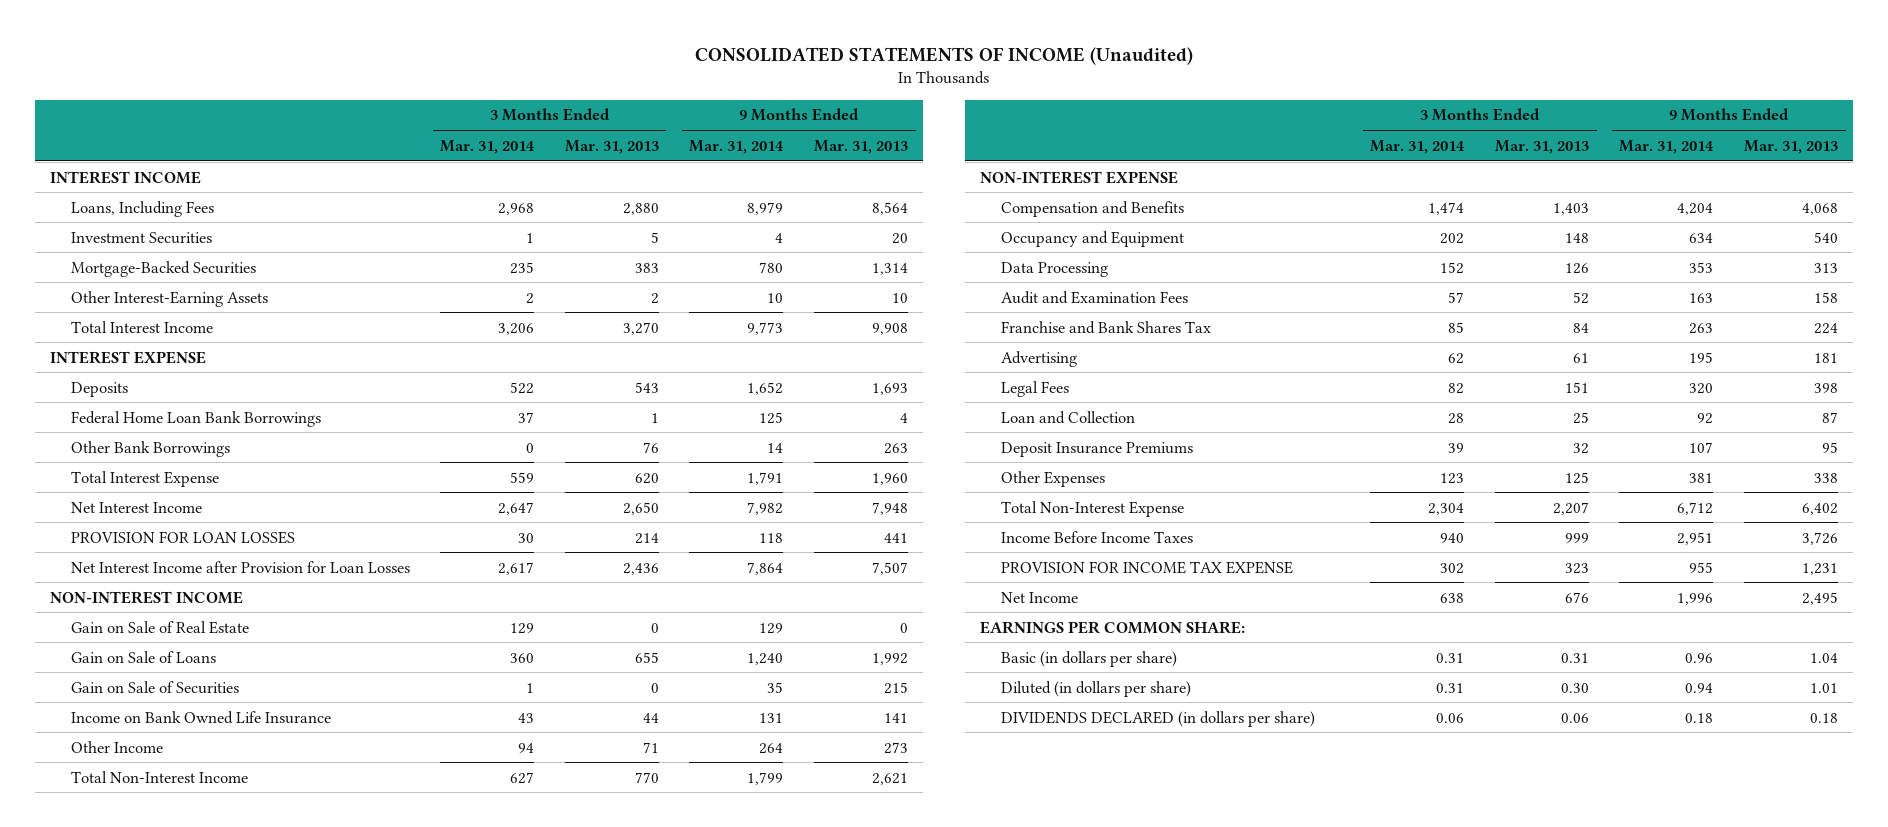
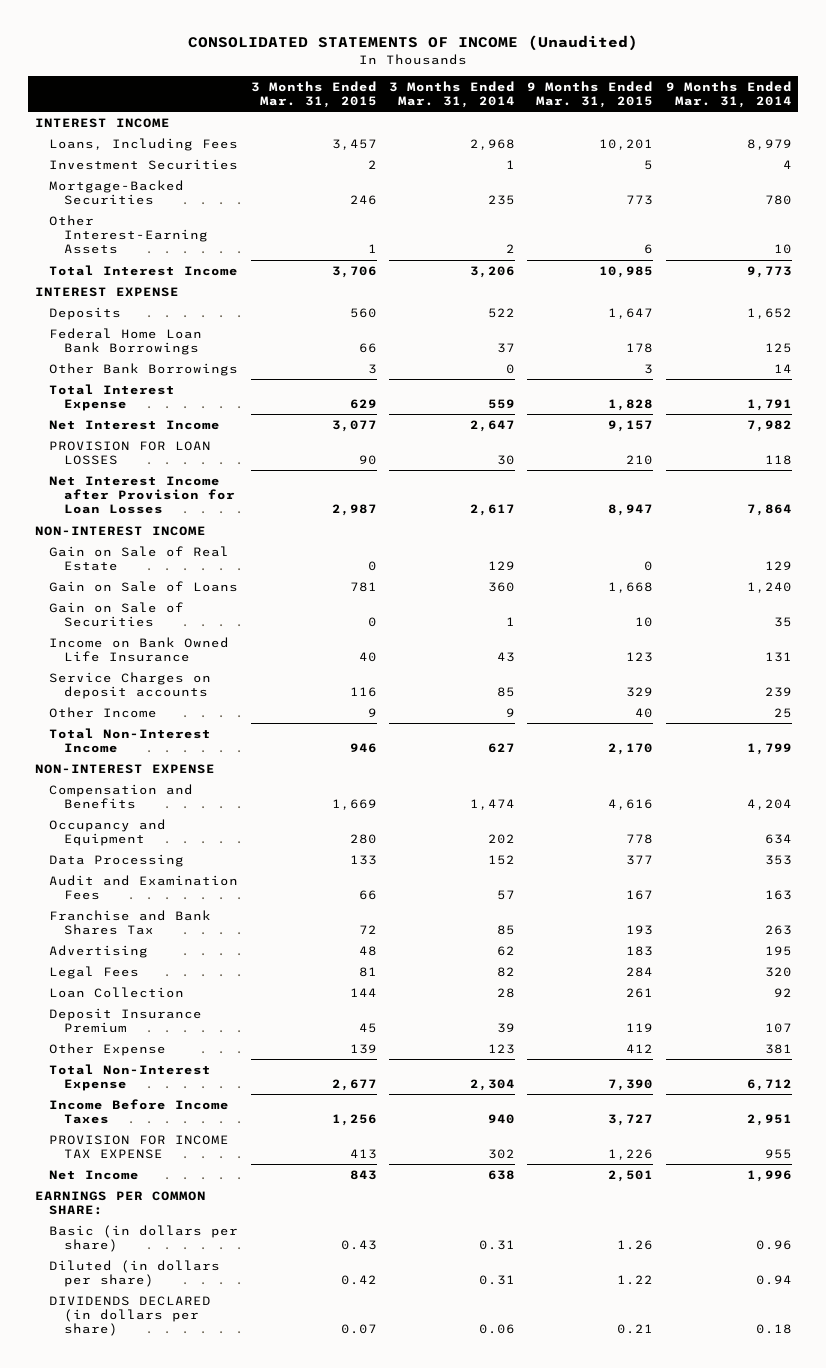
[564,139,659,154] Mar. 31, 2013 -> none
[813,139,908,154] Mar. 31, 2013 -> none
none -> [250,80,377,109] 3 Months Ended Mar. 31, 2015
none -> [527,80,654,109] 9 Months Ended Mar. 31, 2015
none -> [49,671,212,700] Service Charges on deposit accounts
[518,742,535,753] 94 -> [505,707,515,717] 9
[759,742,784,754] 264 -> [773,707,792,718] 25
[1000,410,1135,424] Loan and Collection -> [49,986,185,998] Loan Collection
[1000,441,1193,457] Deposit Insurance Premiums -> [49,1007,203,1034] Deposit Insurance Premium
[1000,470,1105,487] Other Expenses -> [49,1042,167,1056] Other Expense

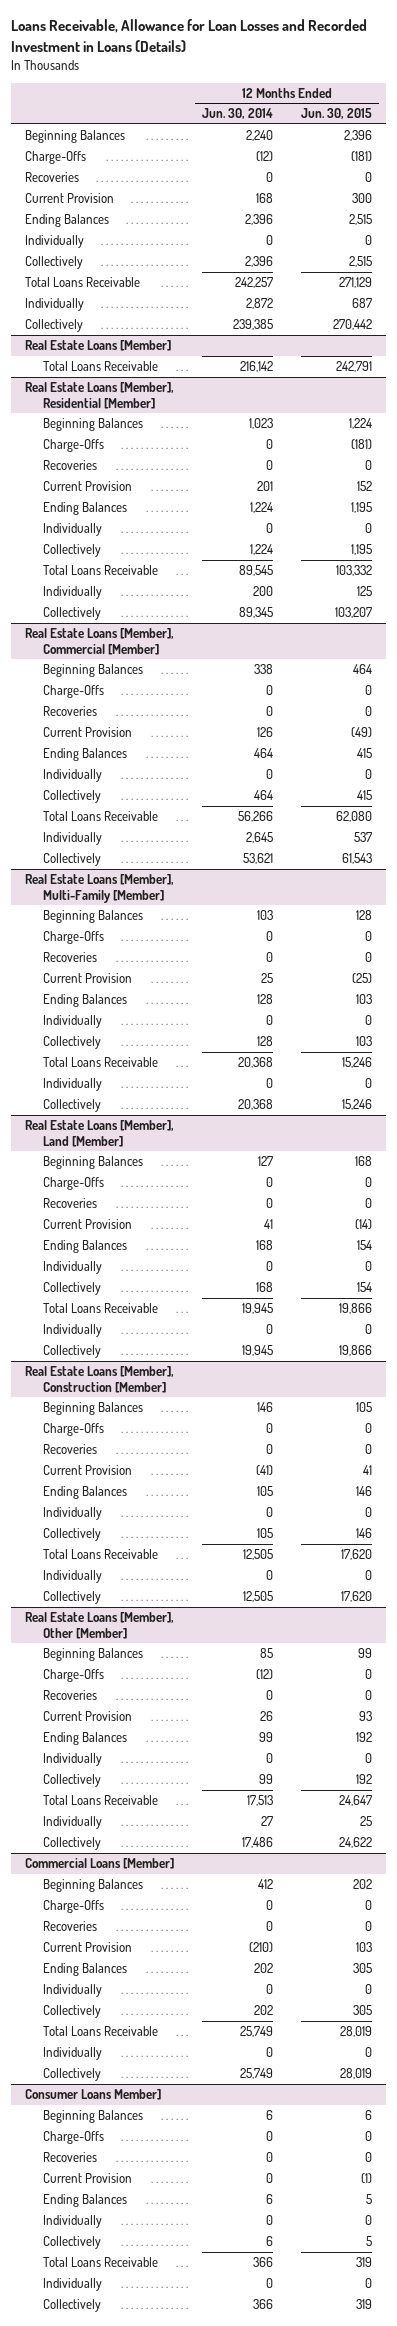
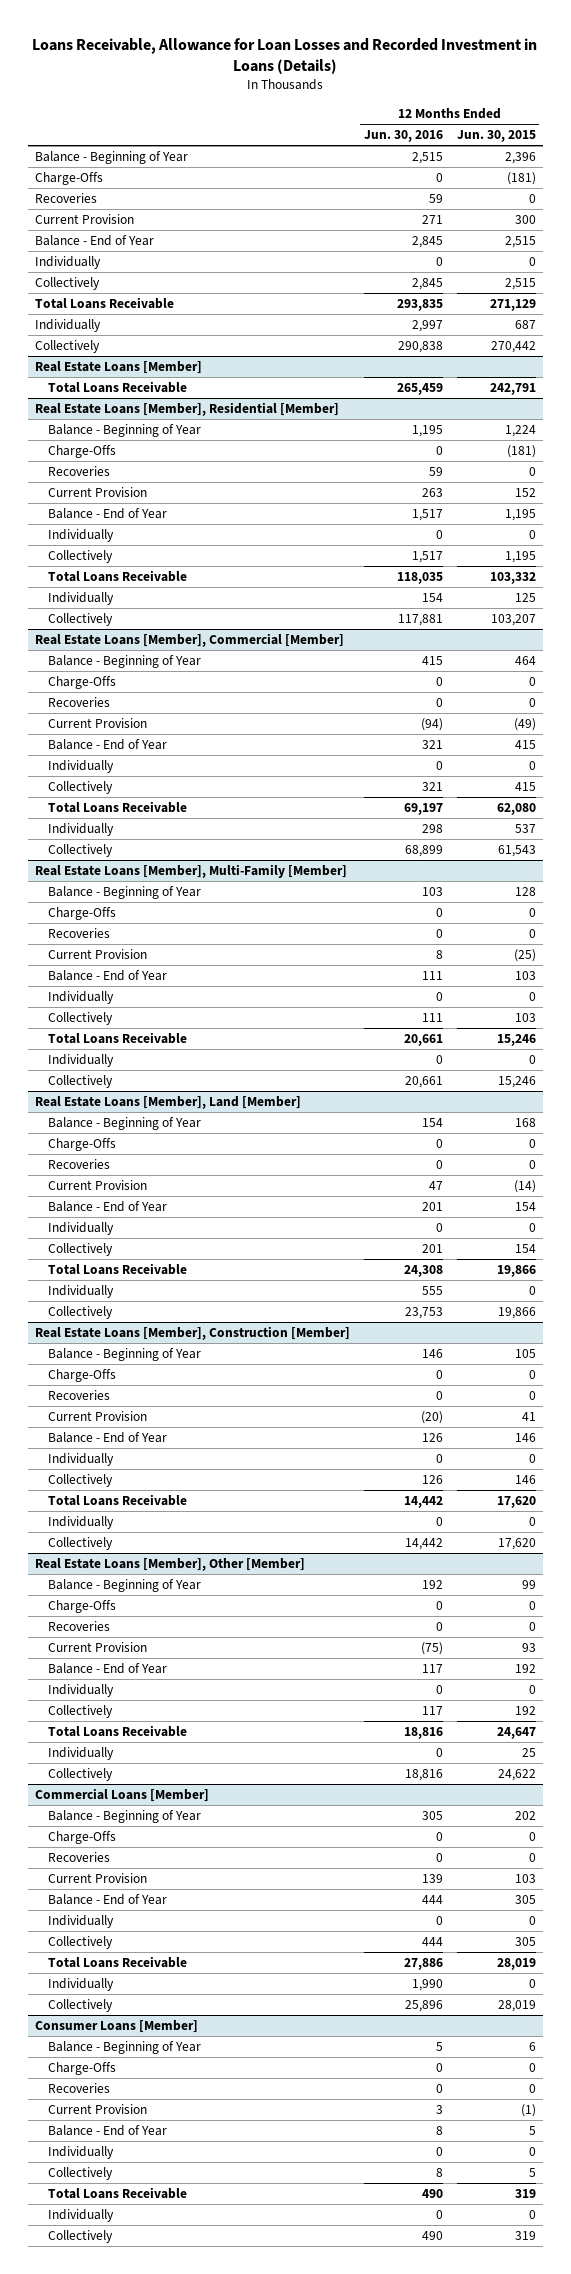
[201,108,273,120] Jun. 30, 2014 -> none
none -> [363,130,443,143] Jun. 30, 2016
[24,130,125,144] Beginning Balances -> [35,151,189,165] Balance - Beginning of Year
[24,214,109,228] Ending Balances -> [35,235,155,247] Balance - End of Year
[42,418,143,432] Beginning Balances -> [48,424,202,438] Balance - Beginning of Year
[42,502,127,516] Ending Balances -> [48,508,168,520] Balance - End of Year
[42,664,143,678] Beginning Balances -> [48,655,202,669] Balance - Beginning of Year
[42,748,127,762] Ending Balances -> [48,739,168,751] Balance - End of Year
[42,910,143,924] Beginning Balances -> [48,886,202,900] Balance - Beginning of Year
[42,994,127,1008] Ending Balances -> none
none -> [48,970,168,982] Balance - End of Year
[42,1156,143,1170] Beginning Balances -> [48,1117,202,1131] Balance - Beginning of Year
[42,1240,127,1254] Ending Balances -> [48,1201,168,1213] Balance - End of Year
[42,1402,143,1416] Beginning Balances -> none
none -> [48,1348,202,1362] Balance - Beginning of Year
[42,1486,127,1500] Ending Balances -> [48,1432,168,1444] Balance - End of Year
[42,1648,143,1662] Beginning Balances -> none
none -> [48,1579,202,1593] Balance - Beginning of Year
[42,1732,127,1746] Ending Balances -> [48,1663,168,1675] Balance - End of Year
[42,1879,143,1893] Beginning Balances -> none
none -> [48,1810,202,1824] Balance - Beginning of Year
[42,1963,127,1977] Ending Balances -> none
none -> [48,1894,168,1906] Balance - End of Year
[42,2110,143,2124] Beginning Balances -> none
[24,2089,161,2101] Consumer Loans Member] -> [35,2020,199,2034] Consumer Loans [Member]
none -> [48,2041,202,2055] Balance - Beginning of Year
[42,2194,127,2208] Ending Balances -> none
none -> [48,2125,168,2137] Balance - End of Year

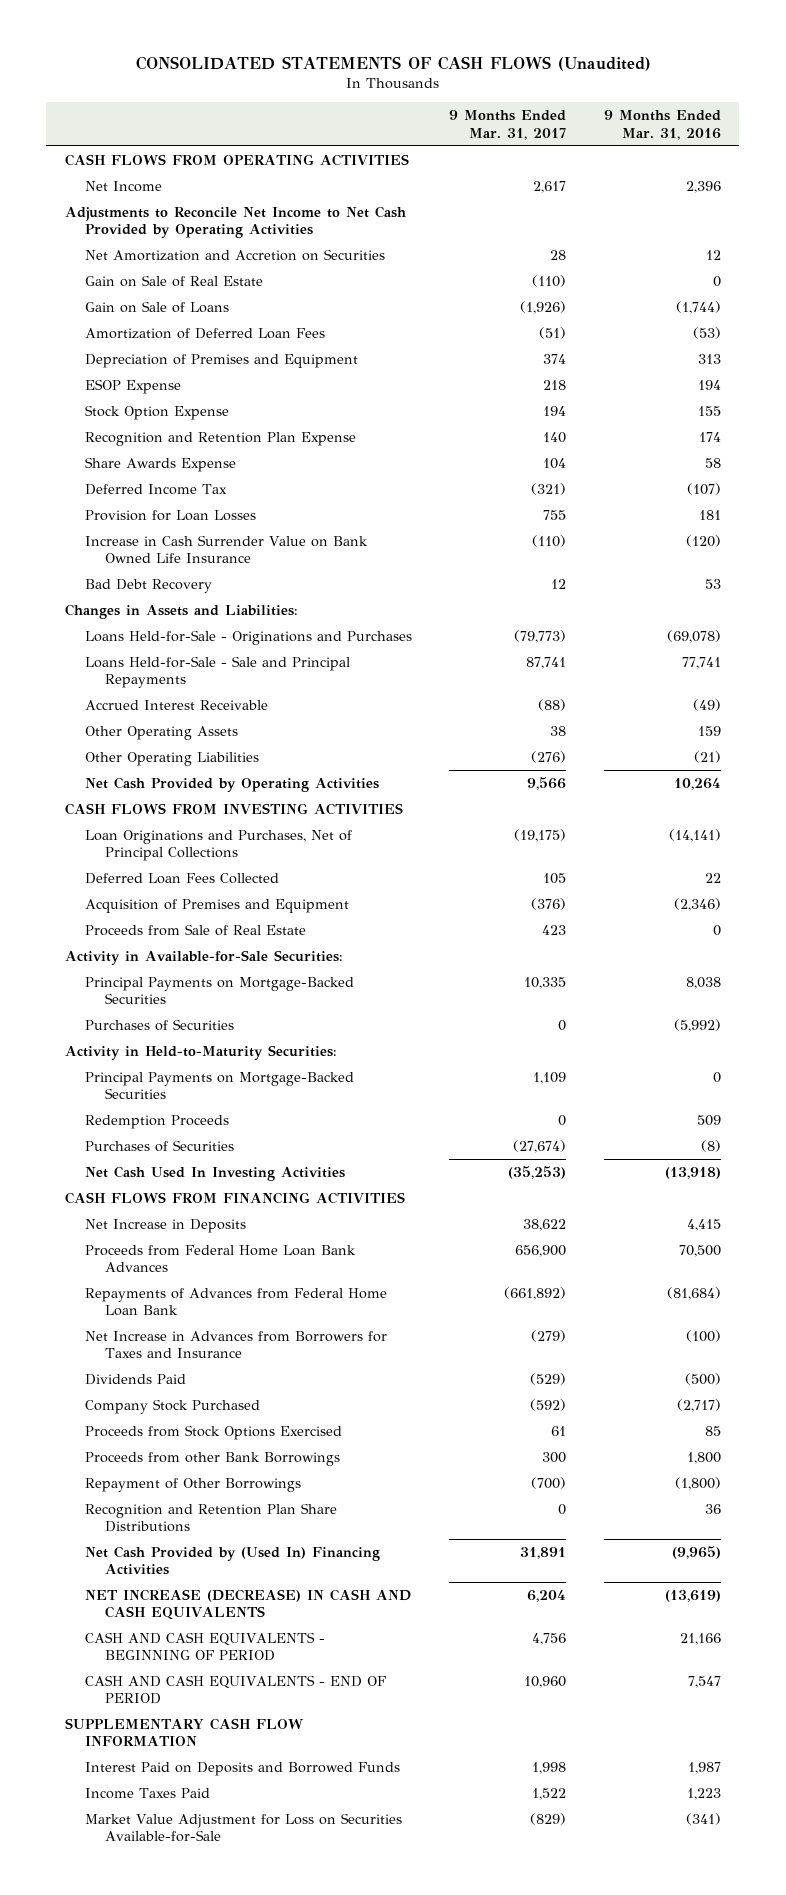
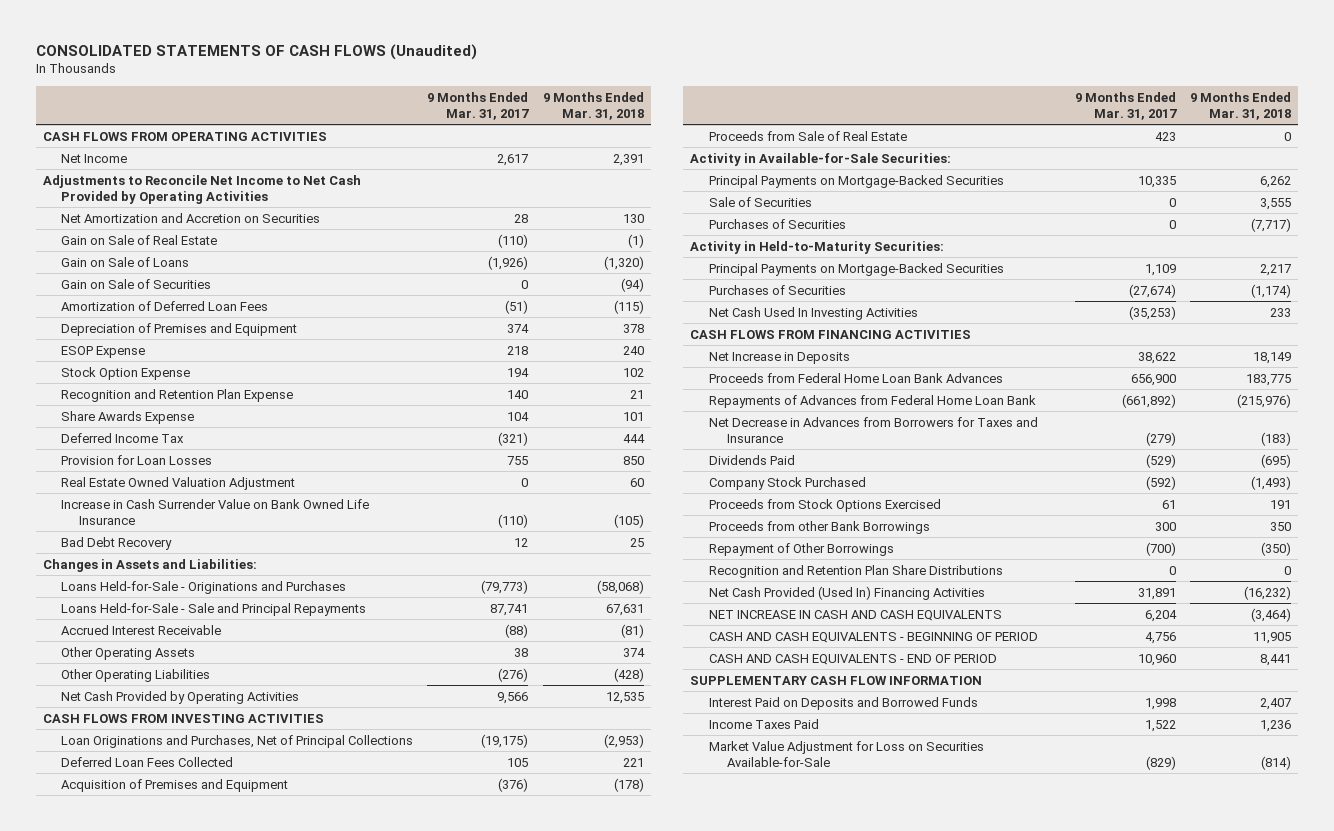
[603,110,721,140] 9 Months Ended Mar. 31, 2016 -> none
none -> [542,91,644,120] 9 Months Ended Mar. 31, 2018
none -> [60,278,211,289] Gain on Sale of Securities
none -> [60,476,295,490] Real Estate Owned Valuation Adjustment
none -> [708,196,812,207] Sale of Securities
[84,1114,229,1129] Redemption Proceeds -> none
[84,1330,387,1359] Net Increase in Advances from Borrowers for Taxes and Insurance -> [708,416,1038,443] Net Decrease in Advances from Borrowers for Taxes and Insurance
[84,1545,380,1576] Net Cash Provided by (Used In) Financing Activities -> [708,585,985,600] Net Cash Provided (Used In) Financing Activities
[84,1588,411,1621] NET INCREASE (DECREASE) IN CASH AND CASH EQUIVALENTS -> [708,609,1002,621] NET INCREASE IN CASH AND CASH EQUIVALENTS

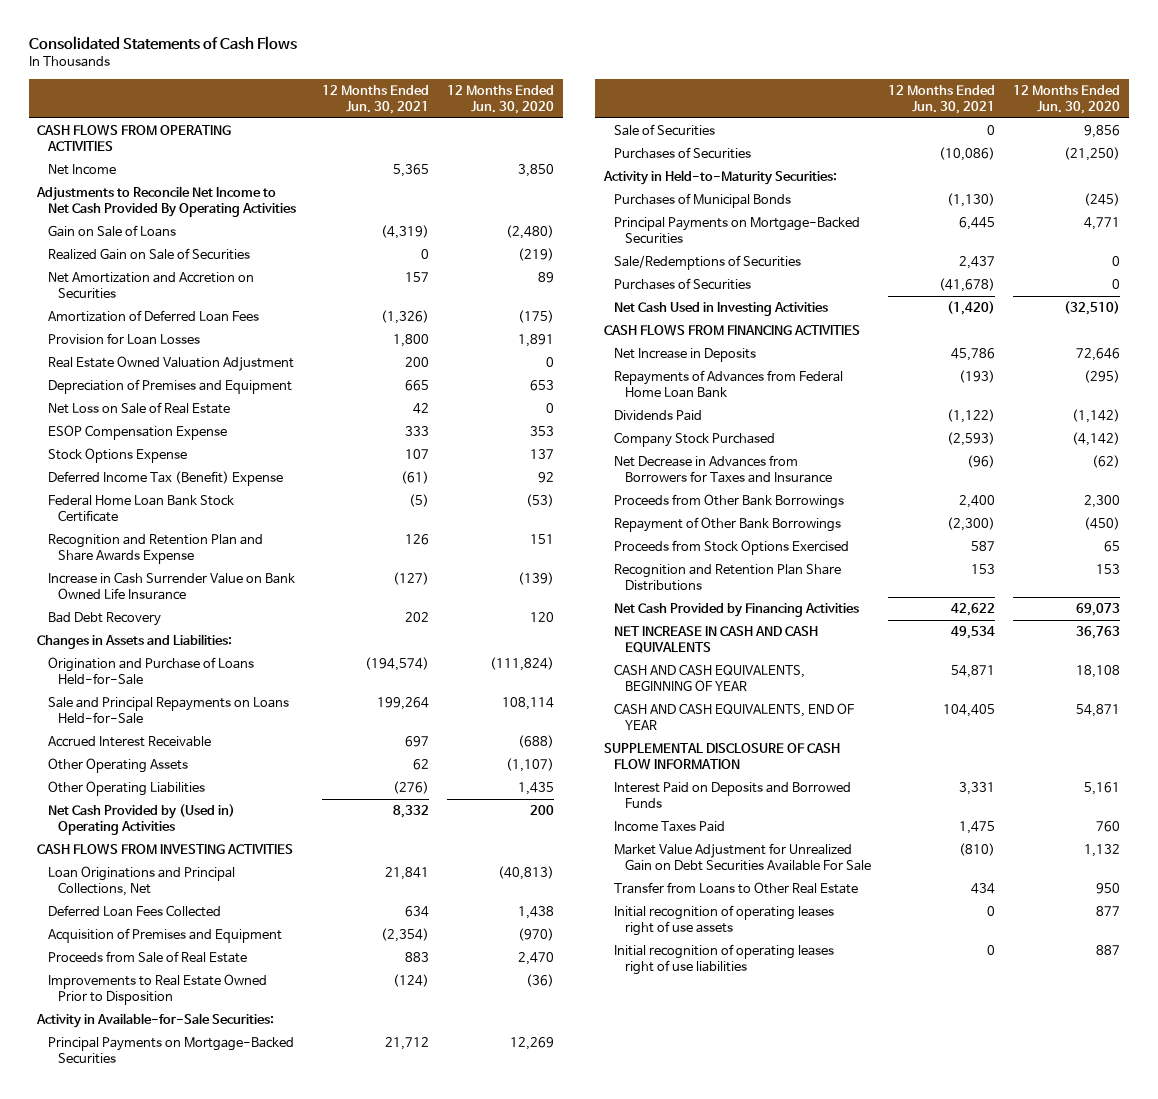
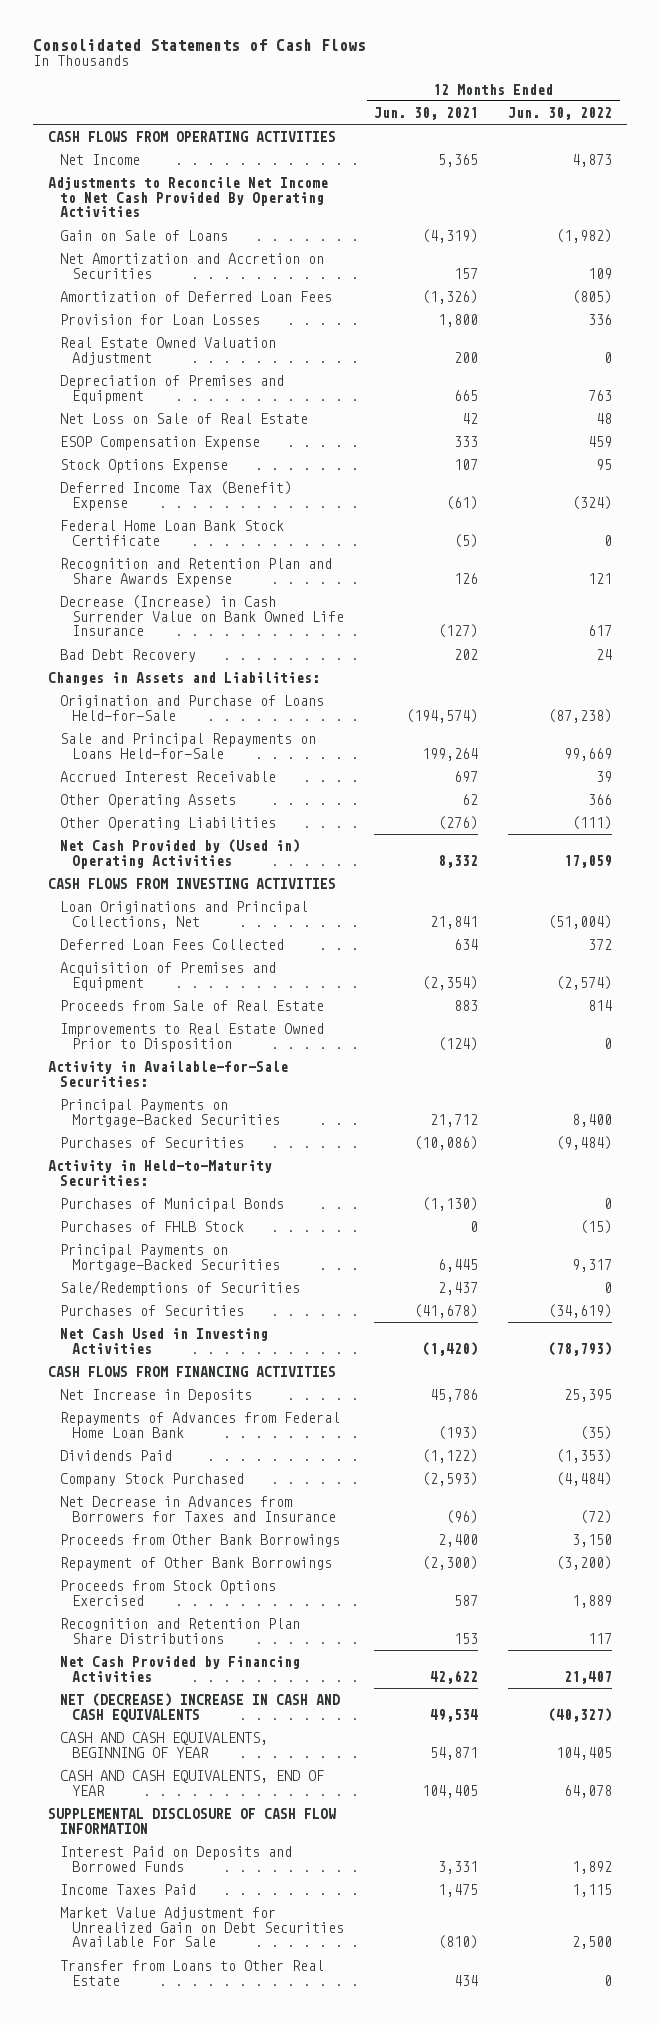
[446,84,554,115] 12 Months Ended Jun. 30, 2020 -> none
none -> [508,106,613,120] Jun. 30, 2022
[47,247,250,260] Realized Gain on Sale of Securities -> none
[47,571,295,601] Increase in Cash Surrender Value on Bank Owned Life Insurance -> [60,594,344,637] Decrease (Increase) in Cash Surrender Value on Bank Owned Life Insurance
[614,123,716,136] Sale of Securities -> none
none -> [60,1220,245,1232] Purchases of FHLB Stock
[614,625,819,654] NET INCREASE IN CASH AND CASH EQUIVALENTS -> [60,1692,341,1722] NET (DECREASE) INCREASE IN CASH AND CASH EQUIVALENTS
[614,904,835,937] Initial recognition of operating leases right of use assets -> none
[614,943,835,976] Initial recognition of operating leases right of use liabilities -> none

